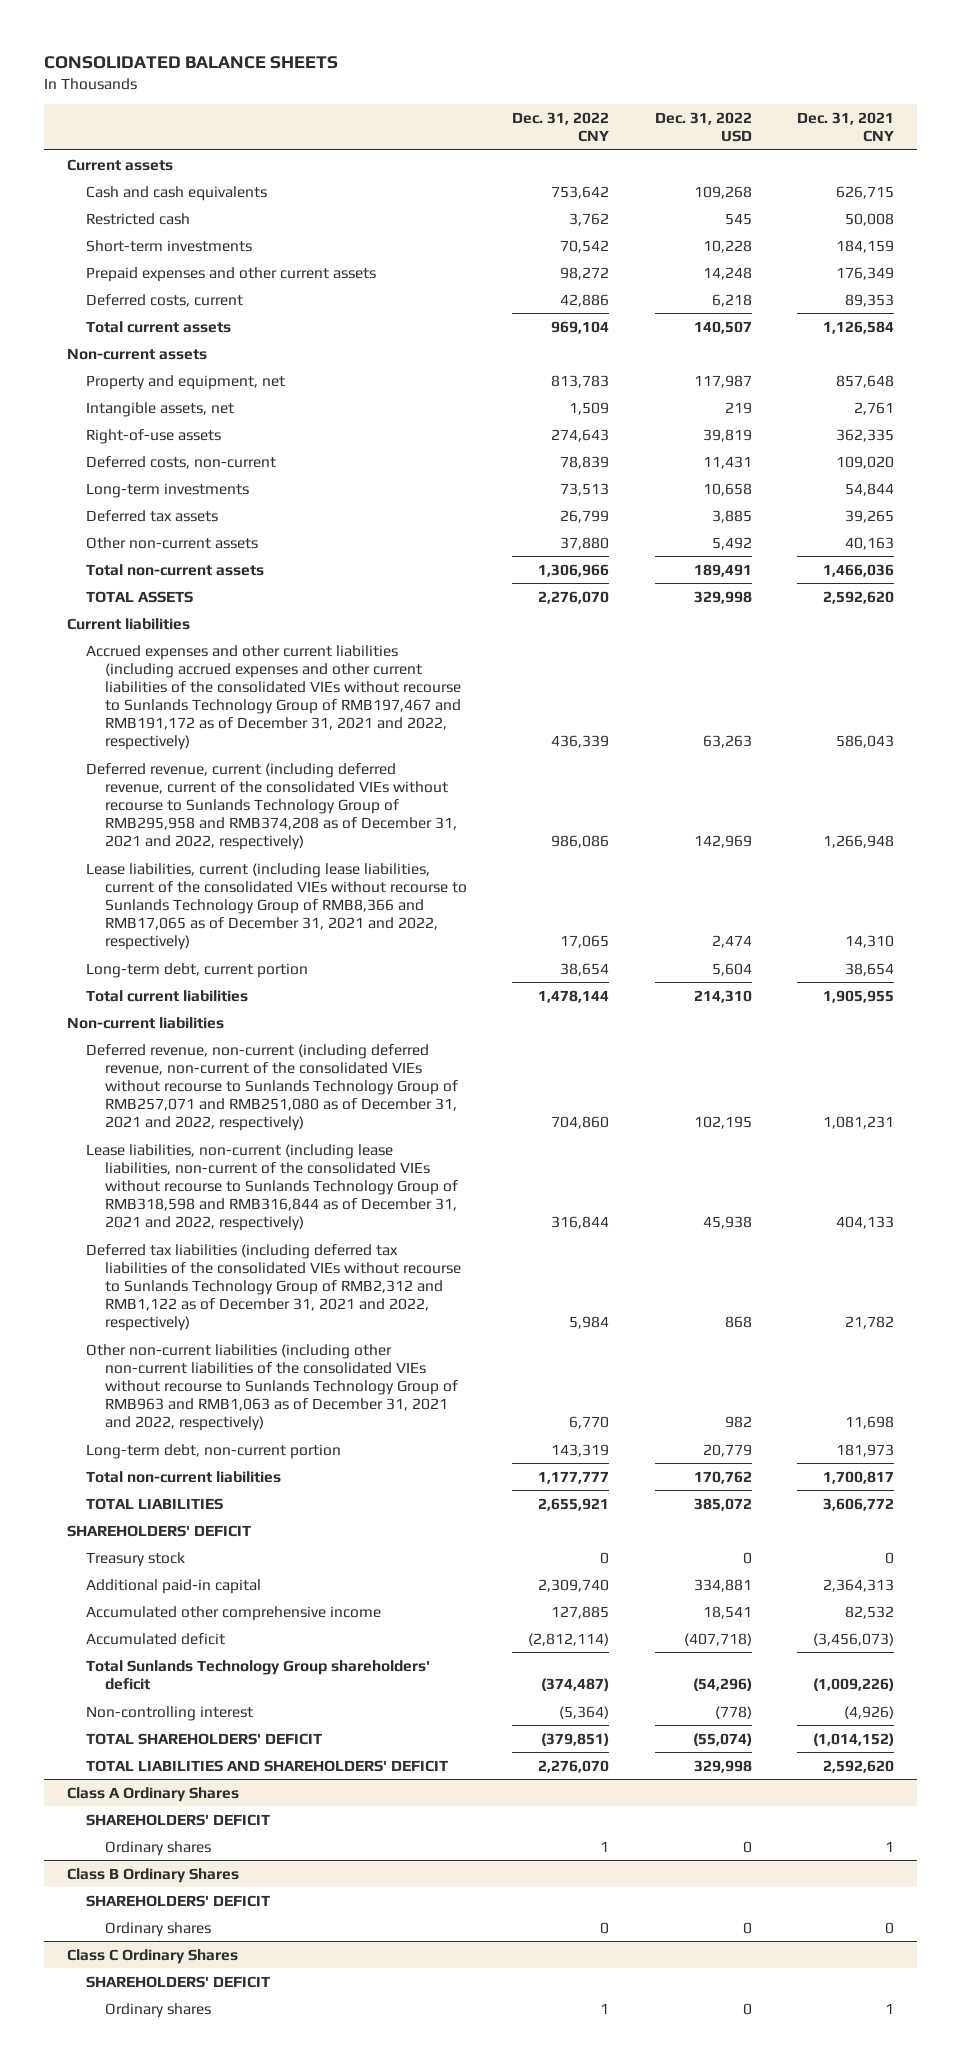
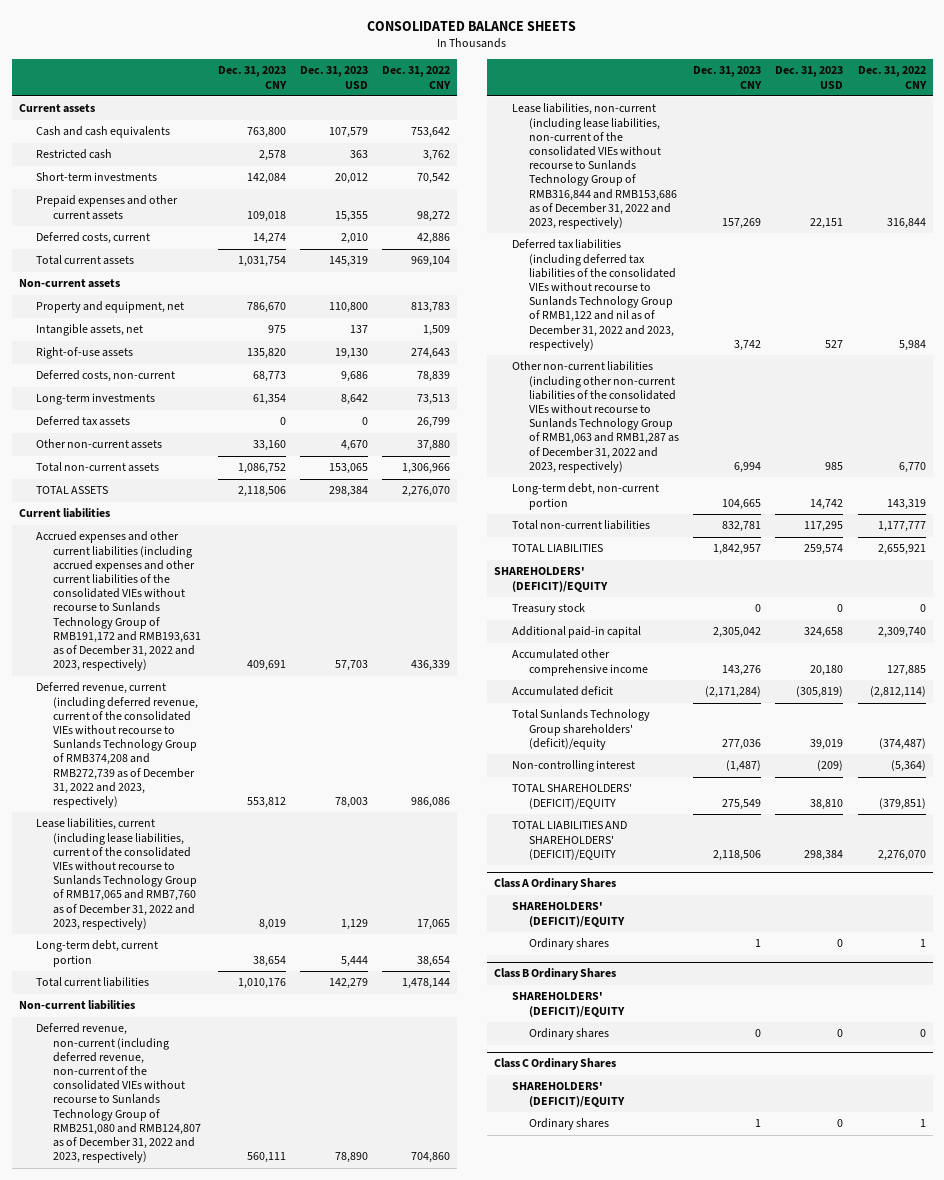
[654,112,752,143] Dec. 31, 2022 USD -> none
[797,112,895,143] Dec. 31, 2021 CNY -> none
none -> [217,66,287,89] Dec. 31, 2023 CNY
none -> [299,66,368,89] Dec. 31, 2023 USD
[85,644,461,751] Accrued expenses and other current liabilities (including accrued expenses and other current liabilities of the consolidated VIEs without recourse to Sunlands Technology Group of RMB197,467 and RMB191,172 as of December 31, 2021 and 2022, respectively) -> [36,531,202,672] Accrued expenses and other current liabilities (including accrued expenses and other current liabilities of the consolidated VIEs without recourse to Sunlands Technology Group of RMB191,172 and RMB193,631 as of December 31, 2022 and 2023, respectively)
[85,762,457,851] Deferred revenue, current (including deferred revenue, current of the consolidated VIEs without recourse to Sunlands Technology Group of RMB295,958 and RMB374,208 as of December 31, 2021 and 2022, respectively) -> [36,682,199,809] Deferred revenue, current (including deferred revenue, current of the consolidated VIEs without recourse to Sunlands Technology Group of RMB374,208 and RMB272,739 as of December 31, 2022 and 2023, respectively)
[85,862,467,951] Lease liabilities, current (including lease liabilities, current of the consolidated VIEs without recourse to Sunlands Technology Group of RMB8,366 and RMB17,065 as of December 31, 2021 and 2022, respectively) -> [36,818,198,930] Lease liabilities, current (including lease liabilities, current of the consolidated VIEs without recourse to Sunlands Technology Group of RMB17,065 and RMB7,760 as of December 31, 2022 and 2023, respectively)
[85,1043,458,1132] Deferred revenue, non-current (including deferred revenue, non-current of the consolidated VIEs without recourse to Sunlands Technology Group of RMB257,071 and RMB251,080 as of December 31, 2021 and 2022, respectively) -> [36,1023,202,1164] Deferred revenue, non-current (including deferred revenue, non-current of the consolidated VIEs without recourse to Sunlands Technology Group of RMB251,080 and RMB124,807 as of December 31, 2022 and 2023, respectively)
[85,1143,458,1232] Lease liabilities, non-current (including lease liabilities, non-current of the consolidated VIEs without recourse to Sunlands Technology Group of RMB318,598 and RMB316,844 as of December 31, 2021 and 2022, respectively) -> [511,103,678,230] Lease liabilities, non-current (including lease liabilities, non-current of the consolidated VIEs without recourse to Sunlands Technology Group of RMB316,844 and RMB153,686 as of December 31, 2022 and 2023, respectively)
[85,1243,461,1332] Deferred tax liabilities (including deferred tax liabilities of the consolidated VIEs without recourse to Sunlands Technology Group of RMB2,312 and RMB1,122 as of December 31, 2021 and 2022, respectively) -> [511,239,677,351] Deferred tax liabilities (including deferred tax liabilities of the consolidated VIEs without recourse to Sunlands Technology Group of RMB1,122 and nil as of December 31, 2022 and 2023, respectively)
[85,1343,458,1432] Other non-current liabilities (including other non-current liabilities of the consolidated VIEs without recourse to Sunlands Technology Group of RMB963 and RMB1,063 as of December 31, 2021 and 2022, respectively) -> [511,361,680,473] Other non-current liabilities (including other non-current liabilities of the consolidated VIEs without recourse to Sunlands Technology Group of RMB1,063 and RMB1,287 as of December 31, 2022 and 2023, respectively)
[66,1524,251,1537] SHAREHOLDERS' DEFICIT -> [494,567,608,592] SHAREHOLDERS' (DEFICIT)/EQUITY
[85,1659,430,1690] Total Sunlands Technology Group shareholders' deficit -> [511,709,650,750] Total Sunlands Technology Group shareholders' (deficit)/equity
[85,1732,322,1745] TOTAL SHAREHOLDERS' DEFICIT -> [511,783,632,809] TOTAL SHAREHOLDERS' (DEFICIT)/EQUITY
[85,1759,448,1772] TOTAL LIABILITIES AND SHAREHOLDERS' DEFICIT -> [511,821,627,860] TOTAL LIABILITIES AND SHAREHOLDERS' (DEFICIT)/EQUITY
[85,1813,270,1826] SHAREHOLDERS' DEFICIT -> [511,902,626,927] SHAREHOLDERS' (DEFICIT)/EQUITY
[85,1894,270,1907] SHAREHOLDERS' DEFICIT -> [511,992,626,1017] SHAREHOLDERS' (DEFICIT)/EQUITY
[85,1975,270,1988] SHAREHOLDERS' DEFICIT -> [511,1082,626,1107] SHAREHOLDERS' (DEFICIT)/EQUITY

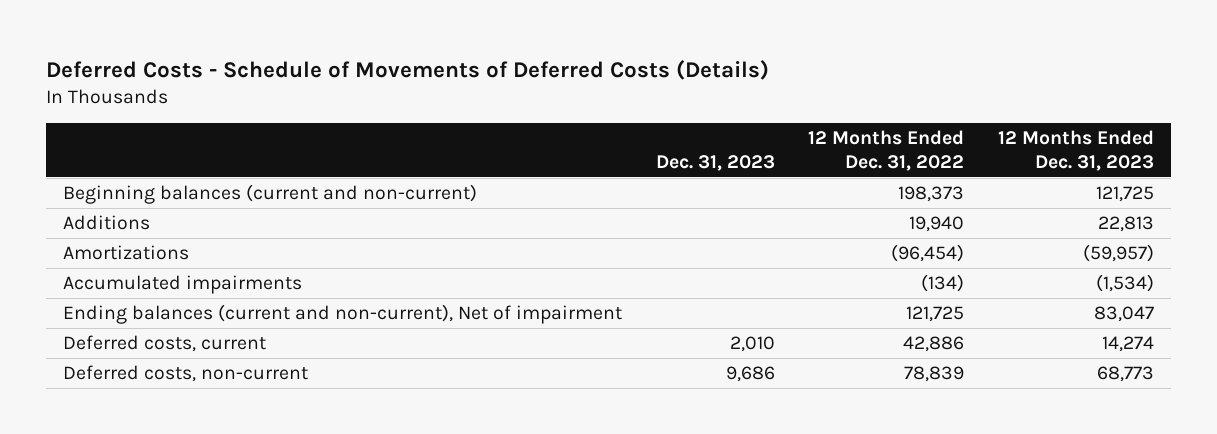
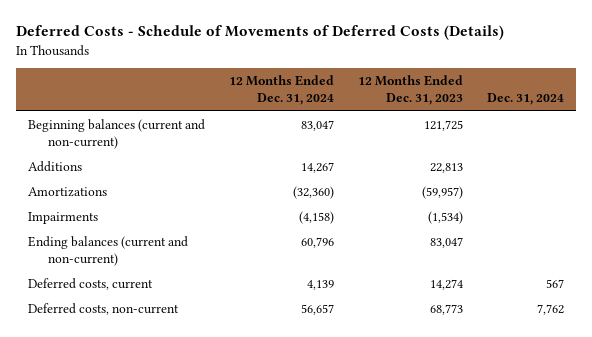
[655,154,775,171] Dec. 31, 2023 -> none
[808,129,965,171] 12 Months Ended Dec. 31, 2022 -> none
none -> [228,75,334,106] 12 Months Ended Dec. 31, 2024
none -> [487,93,565,106] Dec. 31, 2024
[63,275,303,295] Accumulated impairments -> [27,211,98,224] Impairments
[63,304,623,325] Ending balances (current and non-current), Net of impairment -> [27,235,188,267] Ending balances (current and non-current)

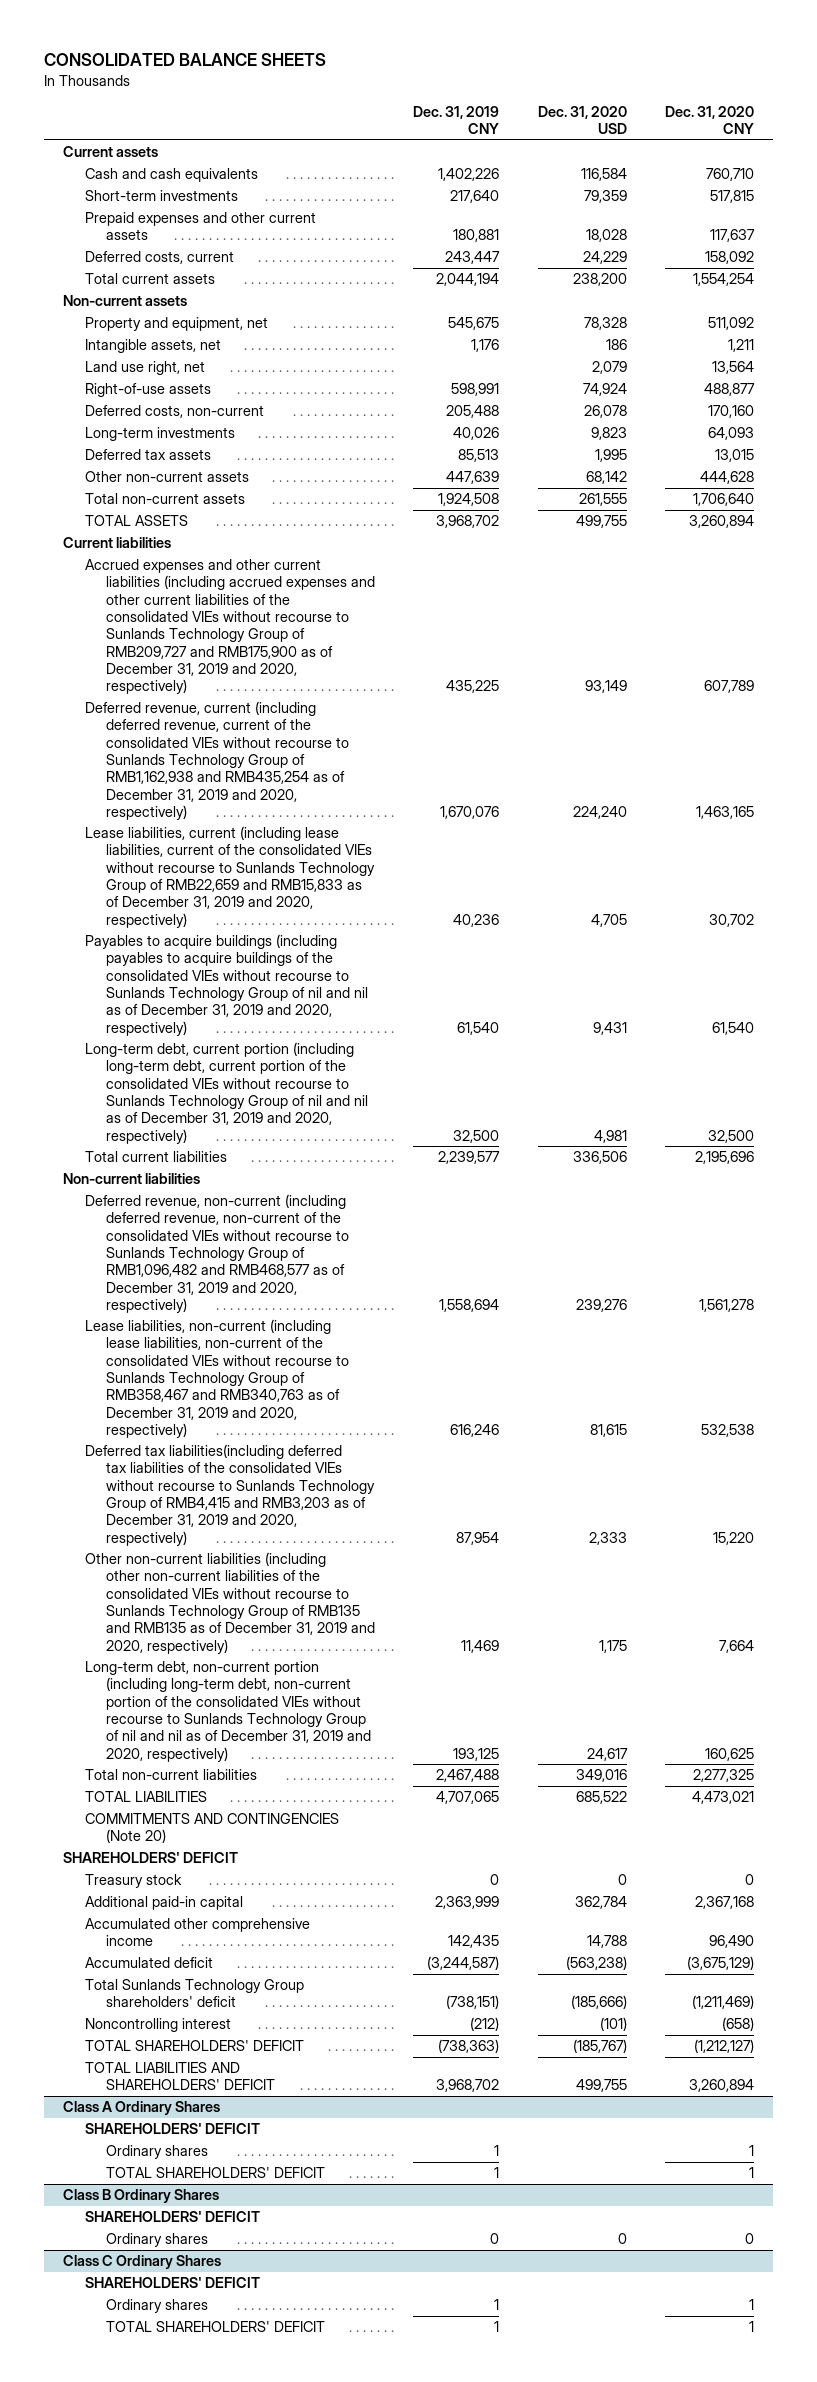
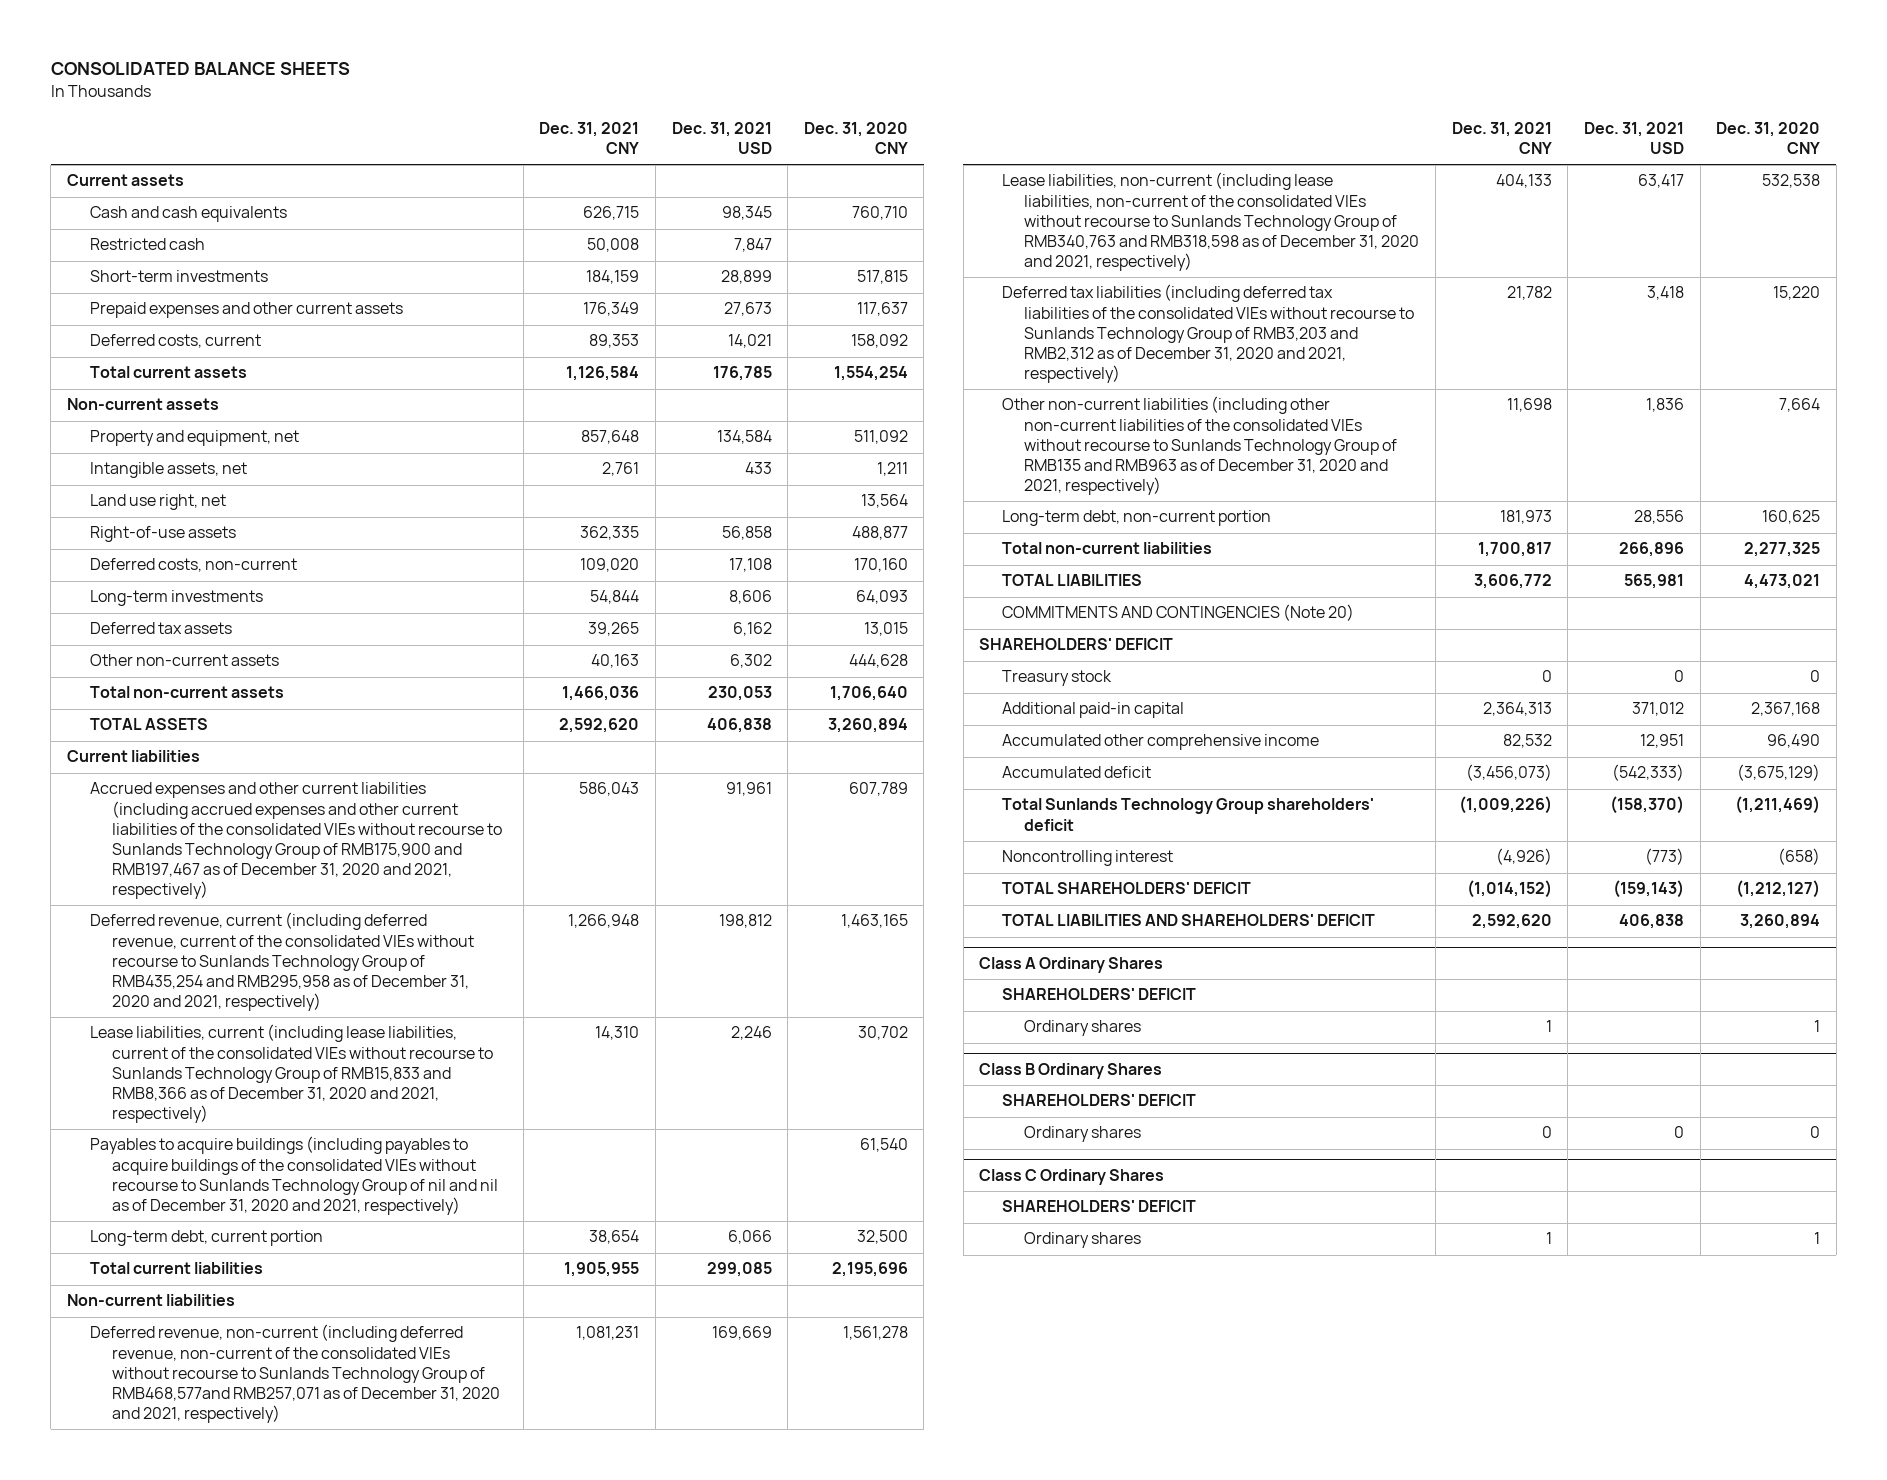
[413,106,500,135] Dec. 31, 2019 CNY -> none
[537,106,627,135] Dec. 31, 2020 USD -> none
none -> [539,121,640,155] Dec. 31, 2021 CNY
none -> [671,121,772,155] Dec. 31, 2021 USD
none -> [89,238,205,251] Restricted cash
[84,559,376,695] Accrued expenses and other current liabilities (including accrued expenses and other current liabilities of the consolidated VIEs without recourse to Sunlands Technology Group of RMB209,727 and RMB175,900 as of December 31, 2019 and 2020, respectively) -> [89,782,502,899] Accrued expenses and other current liabilities (including accrued expenses and other current liabilities of the consolidated VIEs without recourse to Sunlands Technology Group of RMB175,900 and RMB197,467 as of December 31, 2020 and 2021, respectively)
[84,701,350,820] Deferred revenue, current (including deferred revenue, current of the consolidated VIEs without recourse to Sunlands Technology Group of RMB1,162,938 and RMB435,254 as of December 31, 2019 and 2020, respectively) -> [89,912,474,1011] Deferred revenue, current (including deferred revenue, current of the consolidated VIEs without recourse to Sunlands Technology Group of RMB435,254 and RMB295,958 as of December 31, 2020 and 2021, respectively)
[84,826,376,928] Lease liabilities, current (including lease liabilities, current of the consolidated VIEs without recourse to Sunlands Technology Group of RMB22,659 and RMB15,833 as of December 31, 2019 and 2020, respectively) -> [89,1024,493,1123] Lease liabilities, current (including lease liabilities, current of the consolidated VIEs without recourse to Sunlands Technology Group of RMB15,833 and RMB8,366 as of December 31, 2020 and 2021, respectively)
[84,934,369,1036] Payables to acquire buildings (including payables to acquire buildings of the consolidated VIEs without recourse to Sunlands Technology Group of nil and nil as of December 31, 2019 and 2020, respectively) -> [89,1136,498,1215] Payables to acquire buildings (including payables to acquire buildings of the consolidated VIEs without recourse to Sunlands Technology Group of nil and nil as of December 31, 2020 and 2021, respectively)
[84,1042,369,1144] Long-term debt, current portion (including long-term debt, current portion of the consolidated VIEs without recourse to Sunlands Technology Group of nil and nil as of December 31, 2019 and 2020, respectively) -> [89,1230,323,1247] Long-term debt, current portion
[84,1194,350,1313] Deferred revenue, non-current (including deferred revenue, non-current of the consolidated VIEs without recourse to Sunlands Technology Group of RMB1,096,482 and RMB468,577 as of December 31, 2019 and 2020, respectively) -> [89,1324,500,1423] Deferred revenue, non-current (including deferred revenue, non-current of the consolidated VIEs without recourse to Sunlands Technology Group of RMB468,577and RMB257,071 as of December 31, 2020 and 2021, respectively)
[84,1319,350,1438] Lease liabilities, non-current (including lease liabilities, non-current of the consolidated VIEs without recourse to Sunlands Technology Group of RMB358,467 and RMB340,763 as of December 31, 2019 and 2020, respectively) -> [1001,172,1420,271] Lease liabilities, non-current (including lease liabilities, non-current of the consolidated VIEs without recourse to Sunlands Technology Group of RMB340,763 and RMB318,598 as of December 31, 2020 and 2021, respectively)
[84,1444,376,1546] Deferred tax liabilities(including deferred tax liabilities of the consolidated VIEs without recourse to Sunlands Technology Group of RMB4,415 and RMB3,203 as of December 31, 2019 and 2020, respectively) -> [1001,284,1415,383] Deferred tax liabilities (including deferred tax liabilities of the consolidated VIEs without recourse to Sunlands Technology Group of RMB3,203 and RMB2,312 as of December 31, 2020 and 2021, respectively)
[84,1552,376,1654] Other non-current liabilities (including other non-current liabilities of the consolidated VIEs without recourse to Sunlands Technology Group of RMB135 and RMB135 as of December 31, 2019 and 2020, respectively) -> [1001,396,1398,495] Other non-current liabilities (including other non-current liabilities of the consolidated VIEs without recourse to Sunlands Technology Group of RMB135 and RMB963 as of December 31, 2020 and 2021, respectively)
[84,1661,372,1762] Long-term debt, non-current portion (including long-term debt, non-current portion of the consolidated VIEs without recourse to Sunlands Technology Group of nil and nil as of December 31, 2019 and 2020, respectively) -> [1001,510,1271,527] Long-term debt, non-current portion
[106,2167,326,2179] TOTAL SHAREHOLDERS' DEFICIT -> none
[106,2321,326,2333] TOTAL SHAREHOLDERS' DEFICIT -> none

